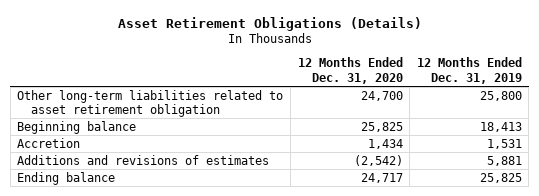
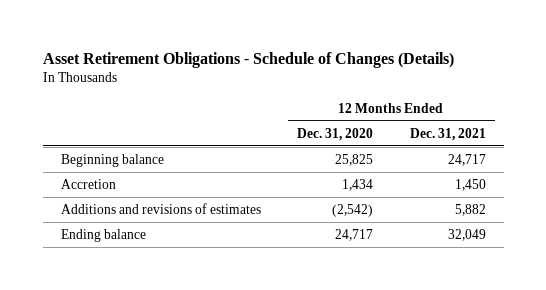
[117,16,422,31] Asset Retirement Obligations (Details) -> [42,51,454,68] Asset Retirement Obligations - Schedule of Changes (Details)
[416,57,522,84] 12 Months Ended Dec. 31, 2019 -> none
none -> [409,127,486,141] Dec. 31, 2021
[17,89,284,118] Other long-term liabilities related to asset retirement obligation -> none

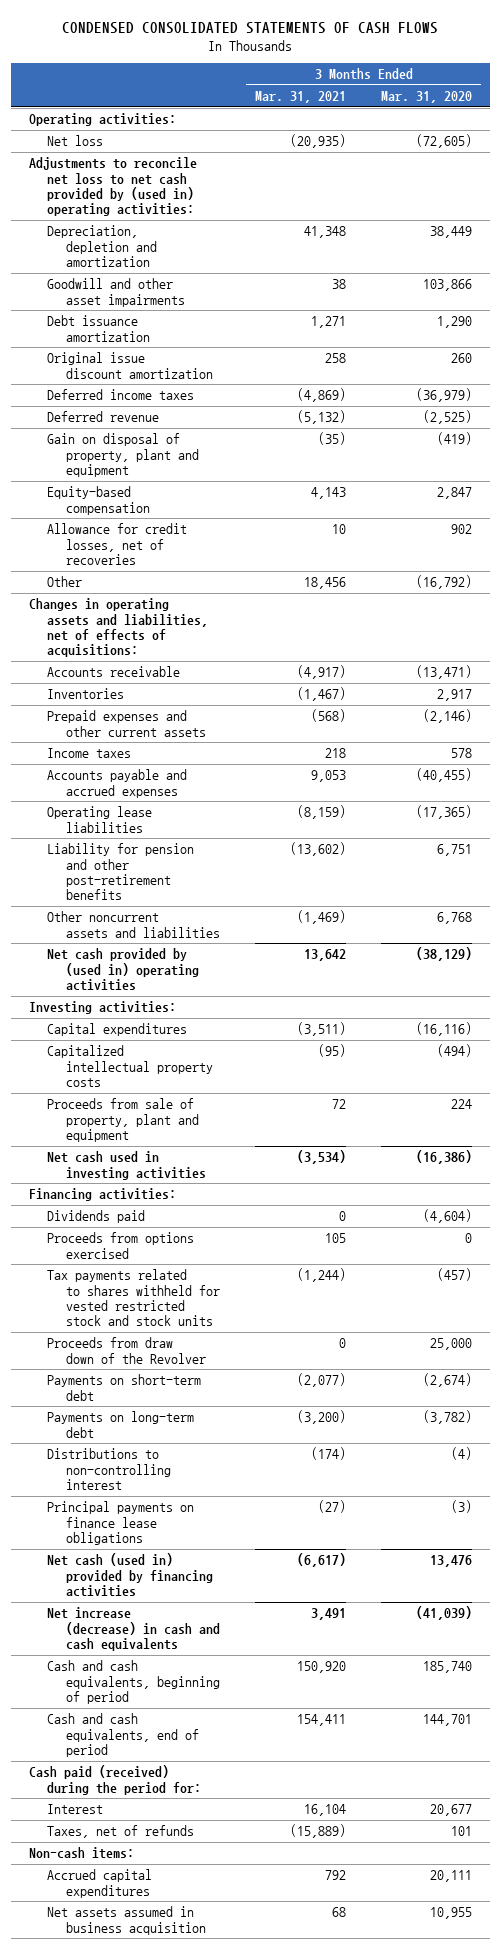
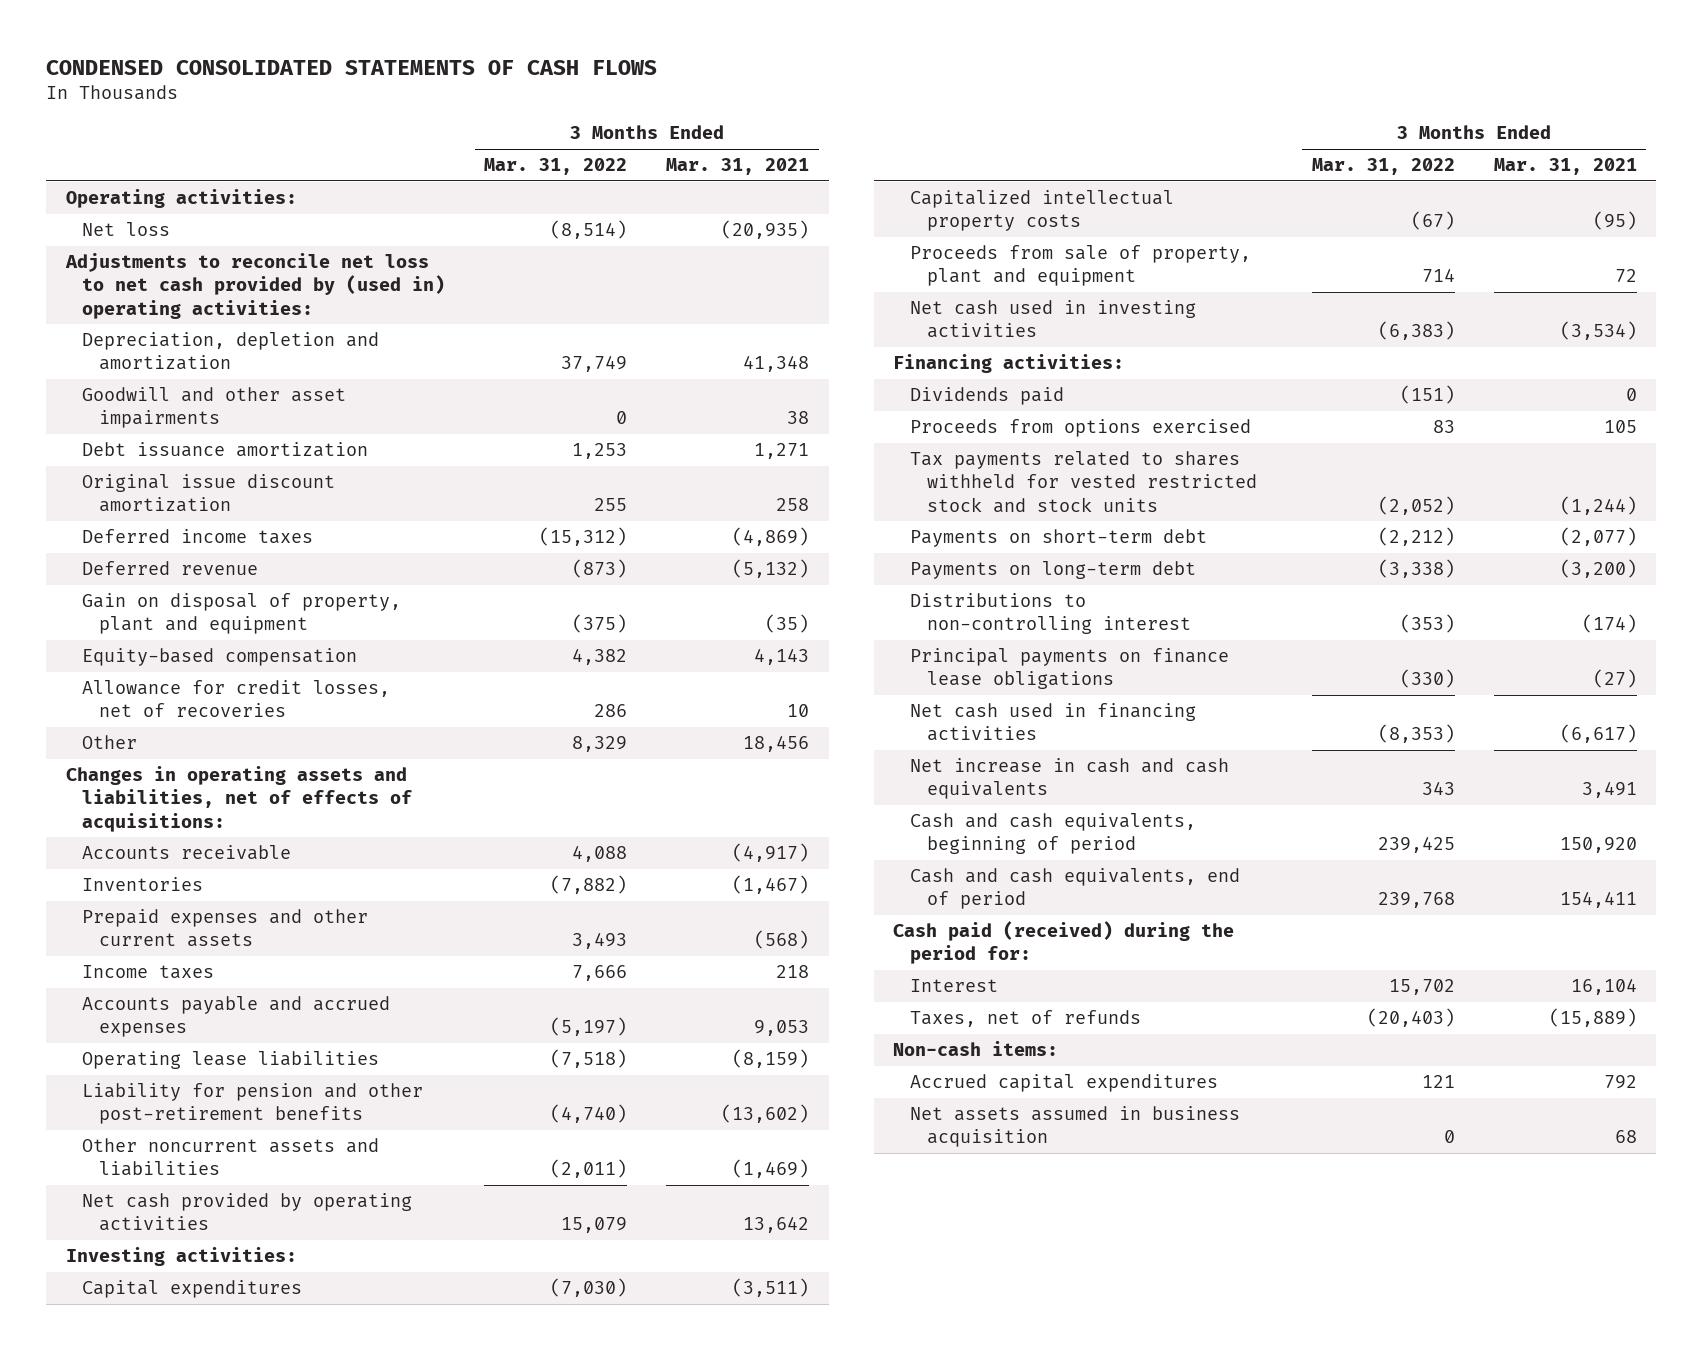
[381,91,473,104] Mar. 31, 2020 -> none
none -> [484,158,628,176] Mar. 31, 2022
[47,948,199,991] Net cash provided by (used in) operating activities -> [82,1193,413,1232] Net cash provided by operating activities
[47,1337,206,1364] Proceeds from draw down of the Revolver -> none
[47,1553,213,1597] Net cash (used in) provided by financing activities -> [909,703,1196,742] Net cash used in financing activities
[47,1607,220,1651] Net increase (decrease) in cash and cash equivalents -> [909,758,1229,800] Net increase in cash and cash equivalents

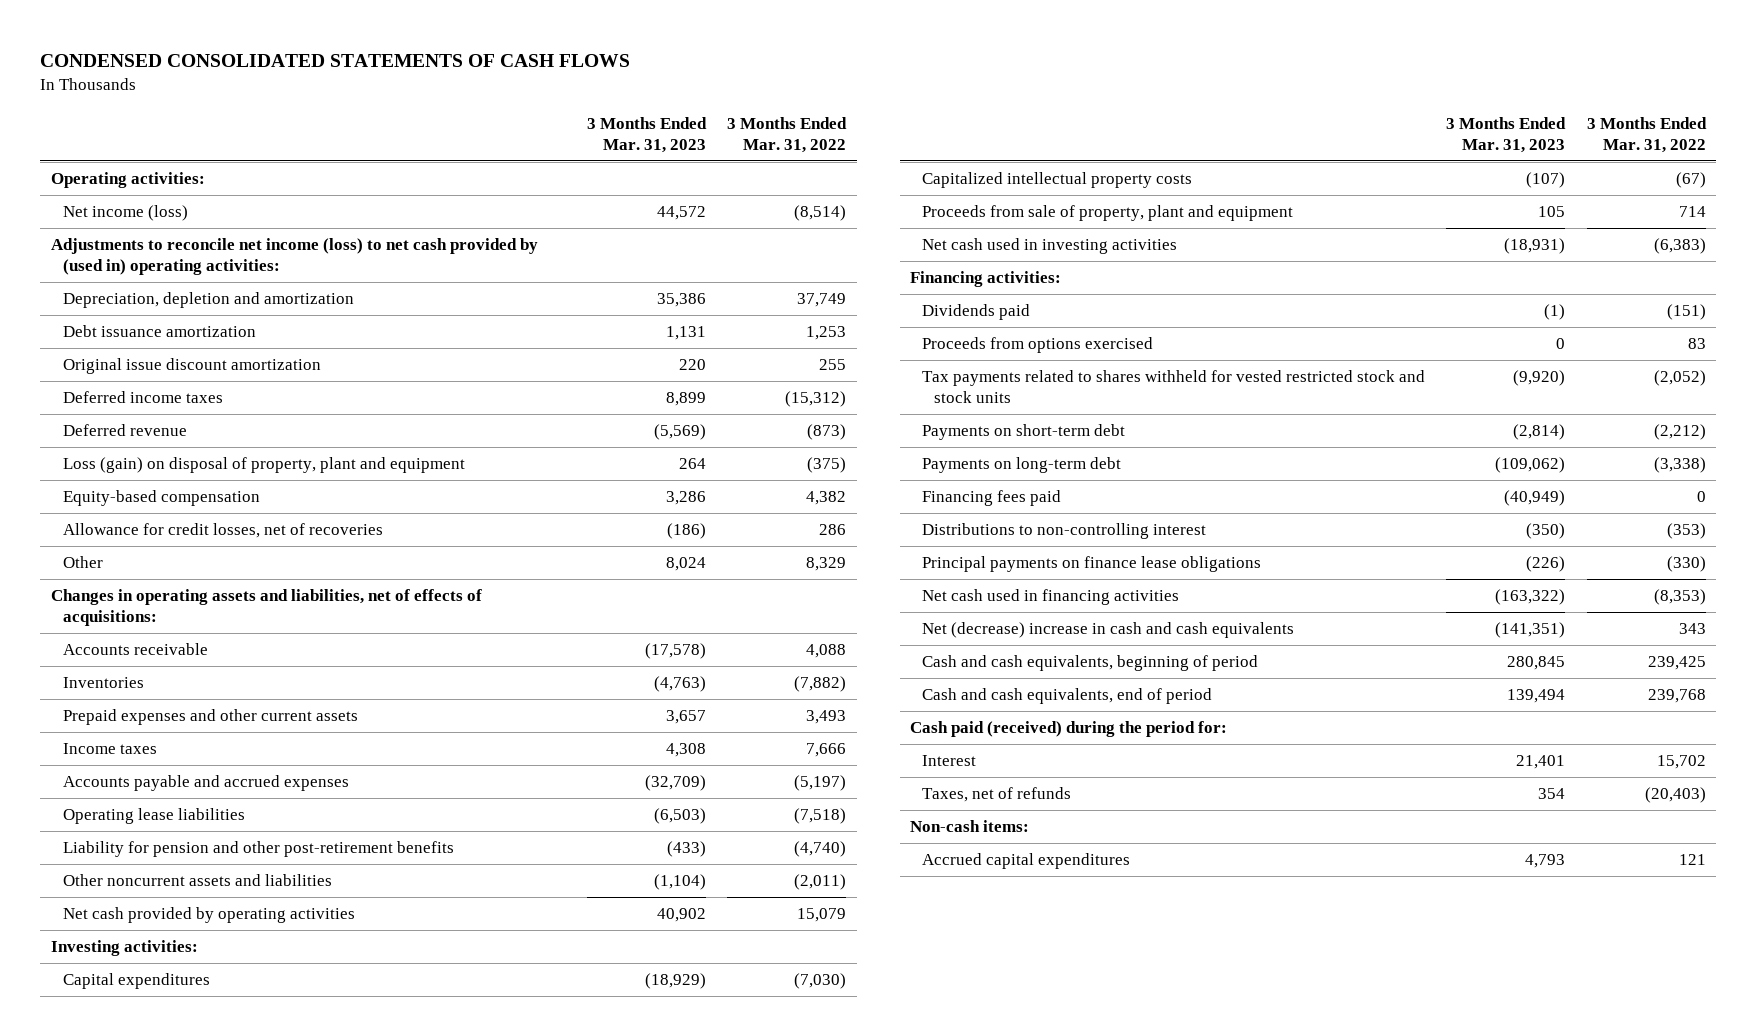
[666,158,810,176] Mar. 31, 2021 -> none
none -> [587,116,708,153] 3 Months Ended Mar. 31, 2023
[82,222,171,237] Net loss -> [62,204,188,221] Net income (loss)
[64,253,446,319] Adjustments to reconcile net loss to net cash provided by (used in) operating activities: -> [50,237,538,276] Adjustments to reconcile net income (loss) to net cash provided by (used in) operating activities:
[82,387,347,429] Goodwill and other asset impairments -> none
[82,593,402,635] Gain on disposal of property, plant and equipment -> [62,456,465,473] Loss (gain) on disposal of property, plant and equipment
none -> [922,489,1062,506] Financing fees paid
[909,758,1229,800] Net increase in cash and cash equivalents -> [922,621,1295,638] Net (decrease) increase in cash and cash equivalents
[909,1106,1240,1148] Net assets assumed in business acquisition -> none

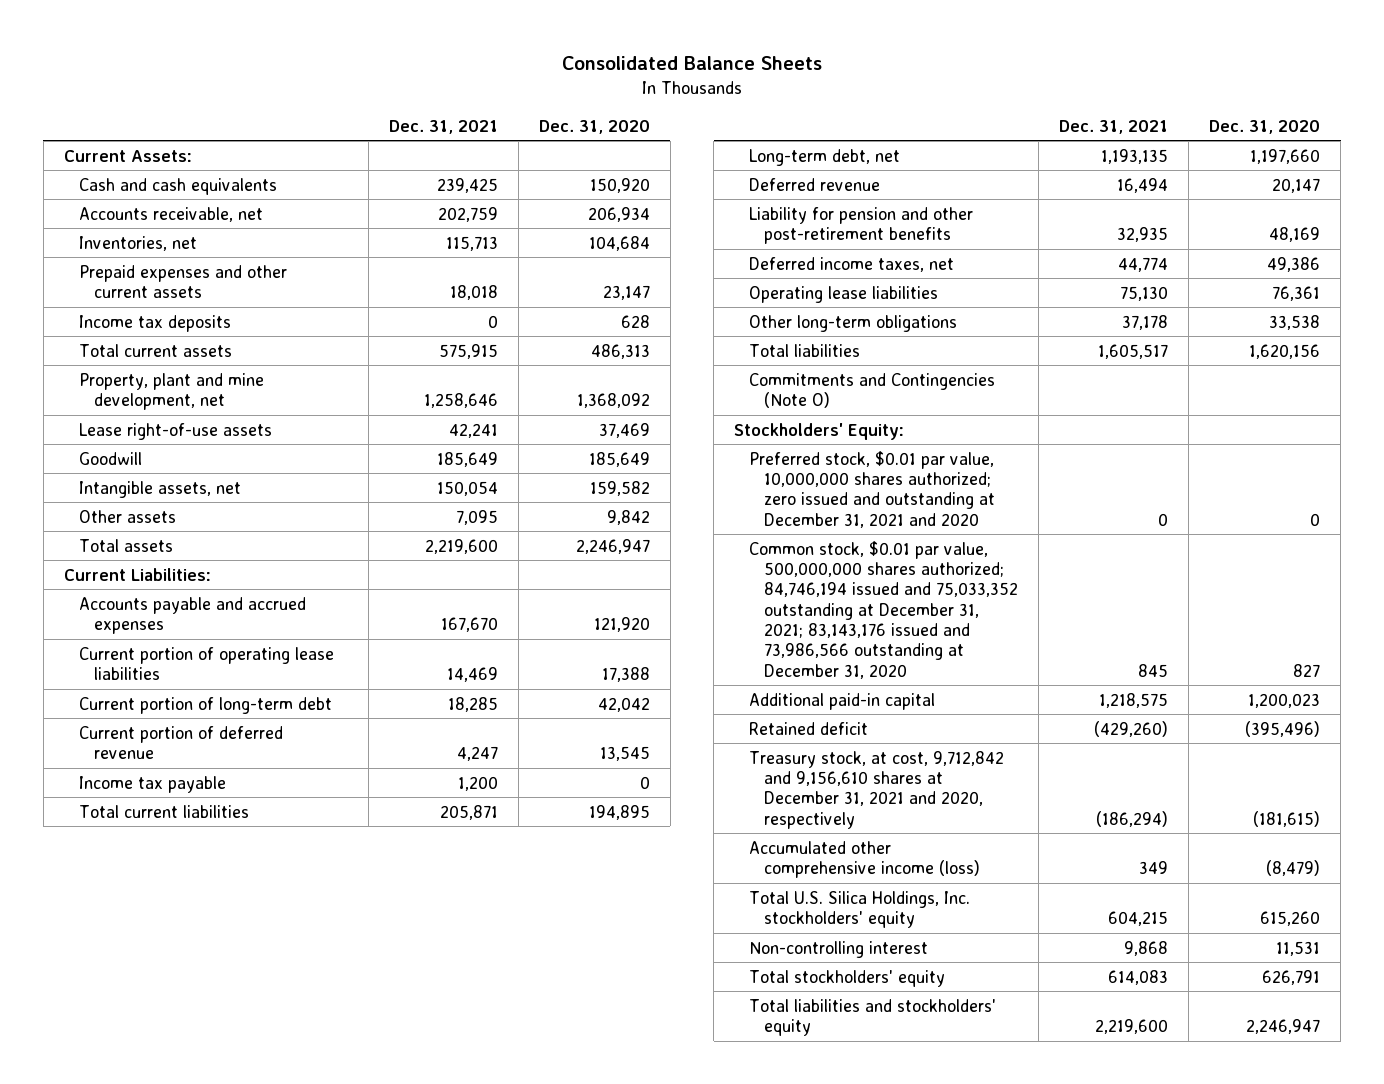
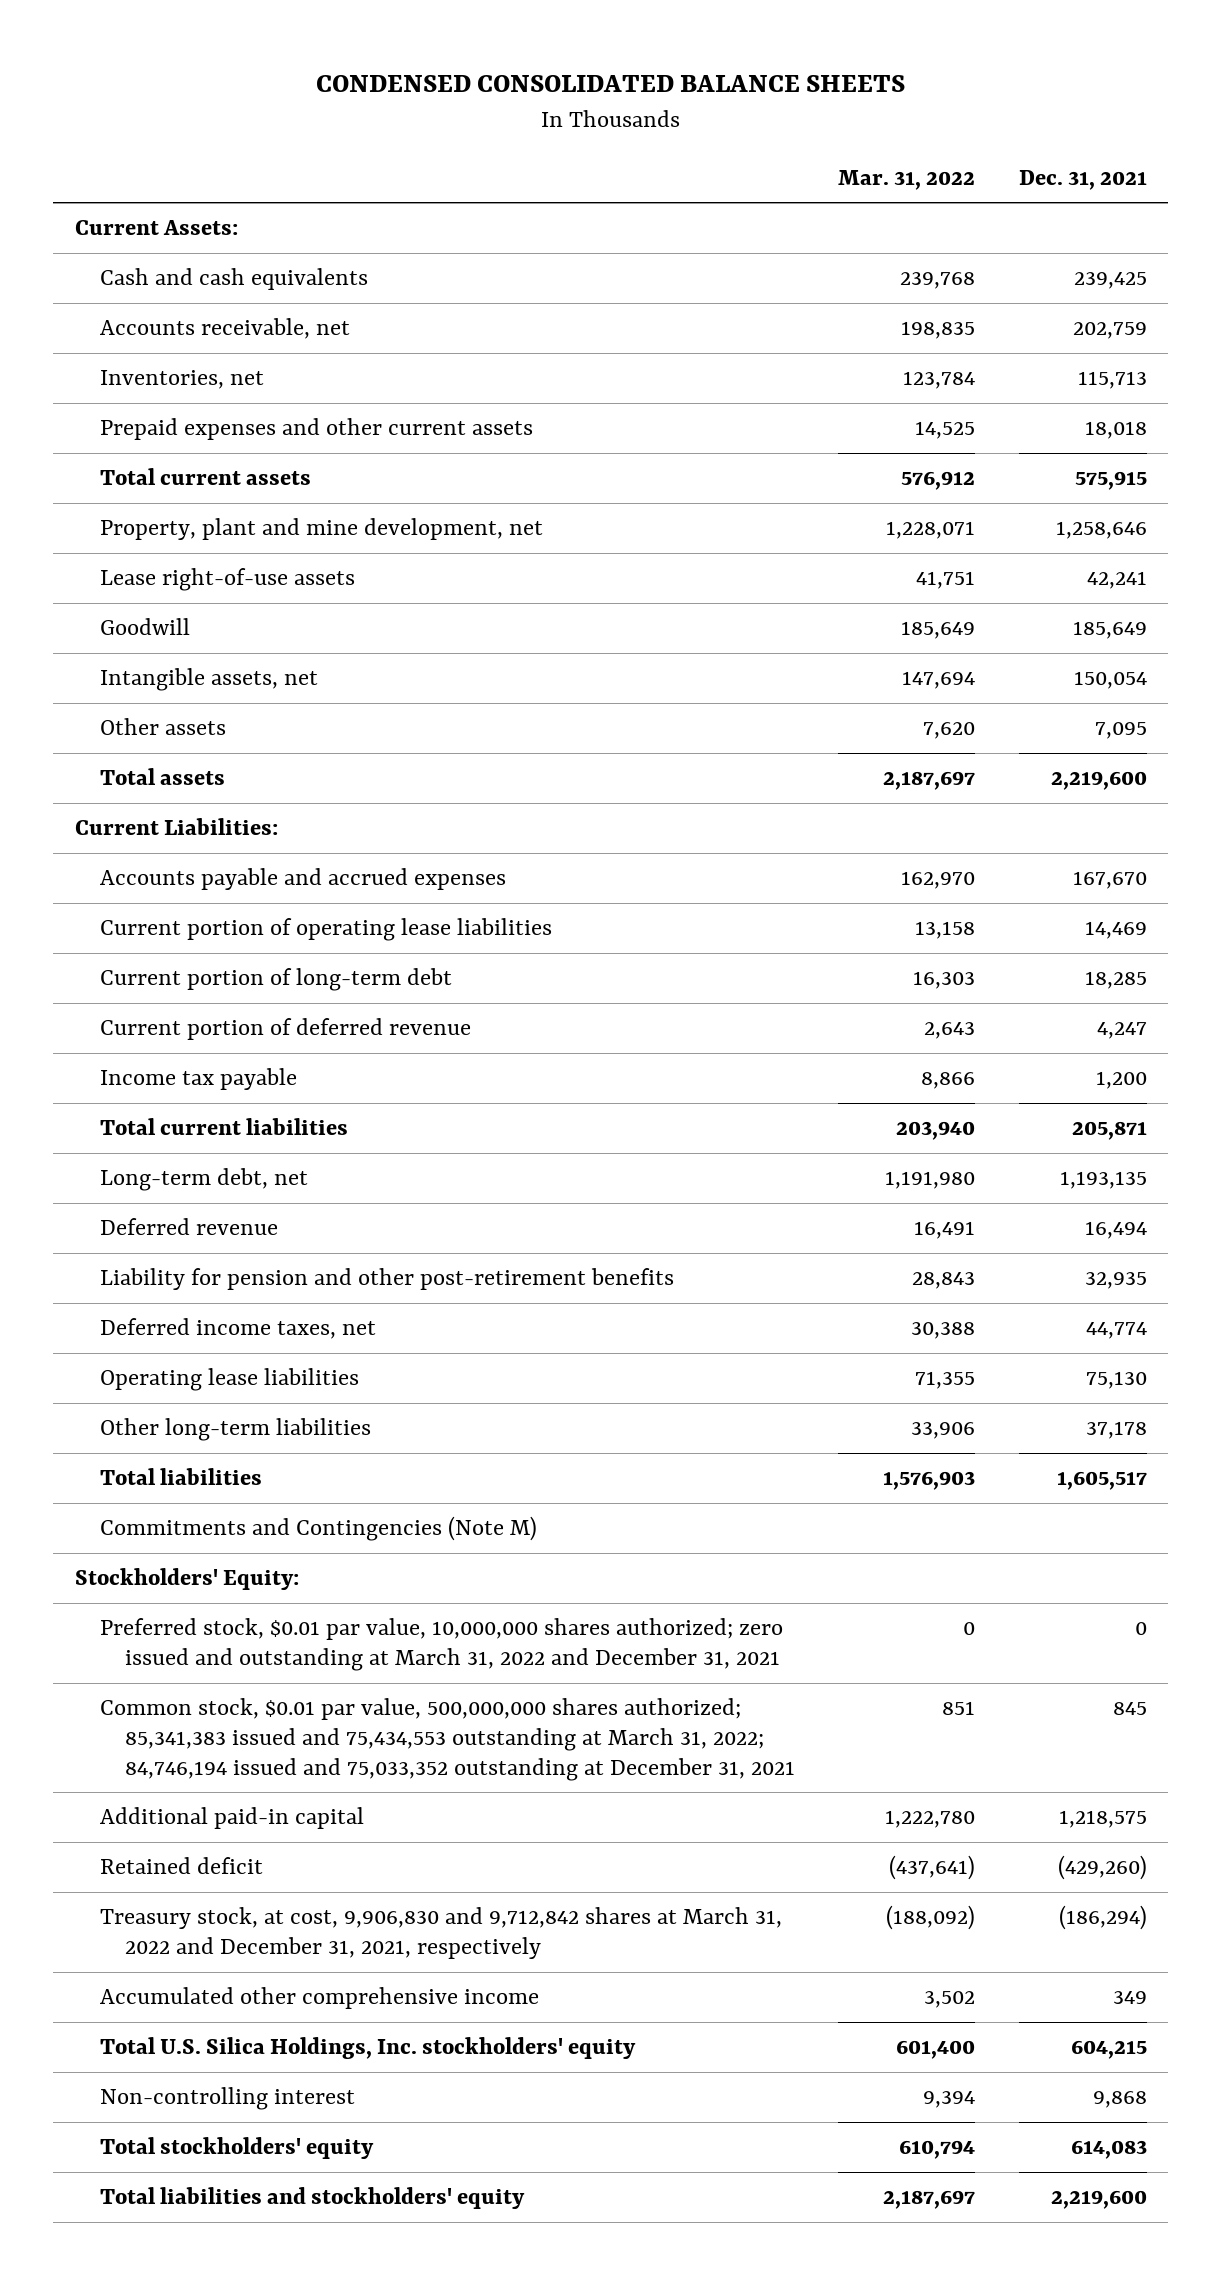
[561,56,822,71] Consolidated Balance Sheets -> [315,75,905,93] CONDENSED CONSOLIDATED BALANCE SHEETS
[538,119,650,134] Dec. 31, 2020 -> none
none -> [838,169,976,190] Mar. 31, 2022
[78,314,231,332] Income tax deposits -> none
[749,314,958,332] Other long-term obligations -> [99,1418,371,1442] Other long-term liabilities
[749,372,996,408] Commitments and Contingencies (Note O) -> [99,1516,537,1542] Commitments and Contingencies (Note M)
[749,450,996,528] Preferred stock, $0.01 par value, 10,000,000 shares authorized; zero issued and outstanding at December 31, 2021 and 2020 -> [99,1618,783,1671] Preferred stock, $0.01 par value, 10,000,000 shares authorized; zero issued and outstanding at March 31, 2022 and December 31, 2021
[749,540,1019,679] Common stock, $0.01 par value, 500,000,000 shares authorized; 84,746,194 issued and 75,033,352 outstanding at December 31, 2021; 83,143,176 issued and 73,986,566 outstanding at December 31, 2020 -> [99,1698,796,1781] Common stock, $0.01 par value, 500,000,000 shares authorized; 85,341,383 issued and 75,434,553 outstanding at March 31, 2022; 84,746,194 issued and 75,033,352 outstanding at December 31, 2021
[749,750,1005,829] Treasury stock, at cost, 9,712,842 and 9,156,610 shares at December 31, 2021 and 2020, respectively -> [99,1907,782,1959] Treasury stock, at cost, 9,906,830 and 9,712,842 shares at March 31, 2022 and December 31, 2021, respectively
[749,840,981,878] Accumulated other comprehensive income (loss) -> [99,1987,539,2010] Accumulated other comprehensive income

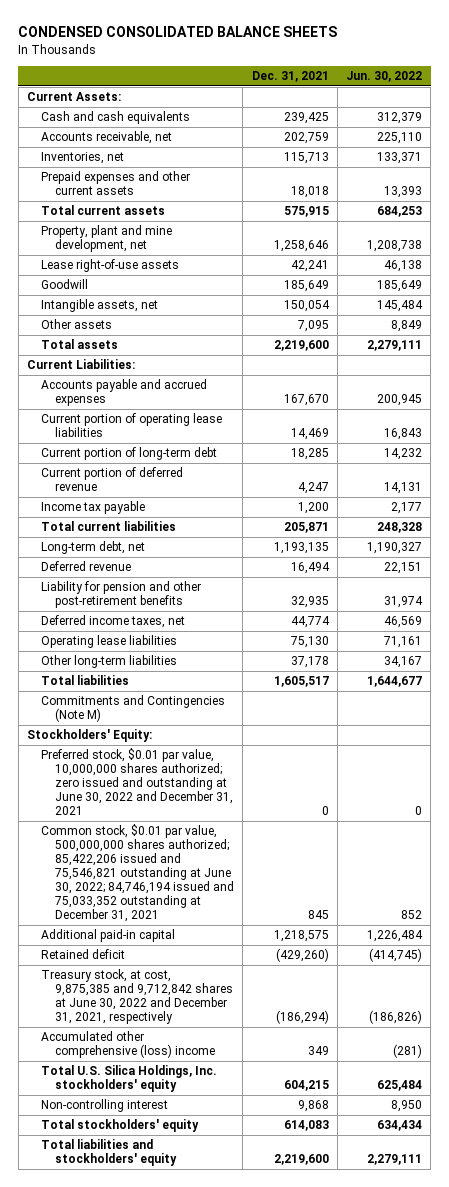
[838,169,976,190] Mar. 31, 2022 -> none
none -> [346,71,423,83] Jun. 30, 2022
[99,1618,783,1671] Preferred stock, $0.01 par value, 10,000,000 shares authorized; zero issued and outstanding at March 31, 2022 and December 31, 2021 -> [41,748,234,816] Preferred stock, $0.01 par value, 10,000,000 shares authorized; zero issued and outstanding at June 30, 2022 and December 31, 2021
[99,1698,796,1781] Common stock, $0.01 par value, 500,000,000 shares authorized; 85,341,383 issued and 75,434,553 outstanding at March 31, 2022; 84,746,194 issued and 75,033,352 outstanding at December 31, 2021 -> [41,824,235,923] Common stock, $0.01 par value, 500,000,000 shares authorized; 85,422,206 issued and 75,546,821 outstanding at June 30, 2022; 84,746,194 issued and 75,033,352 outstanding at December 31, 2021
[99,1907,782,1959] Treasury stock, at cost, 9,906,830 and 9,712,842 shares at March 31, 2022 and December 31, 2021, respectively -> [41,969,234,1025] Treasury stock, at cost, 9,875,385 and 9,712,842 shares at June 30, 2022 and December 31, 2021, respectively
[99,1987,539,2010] Accumulated other comprehensive income -> [41,1031,216,1059] Accumulated other comprehensive (loss) income

